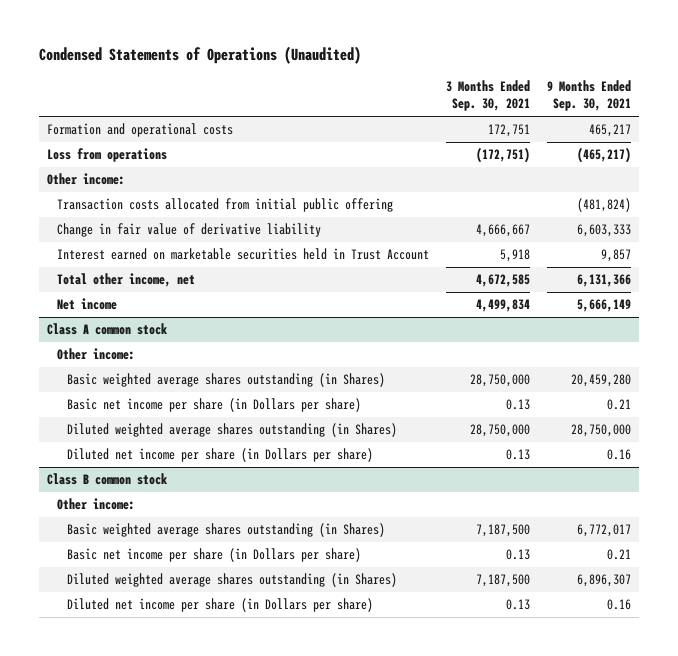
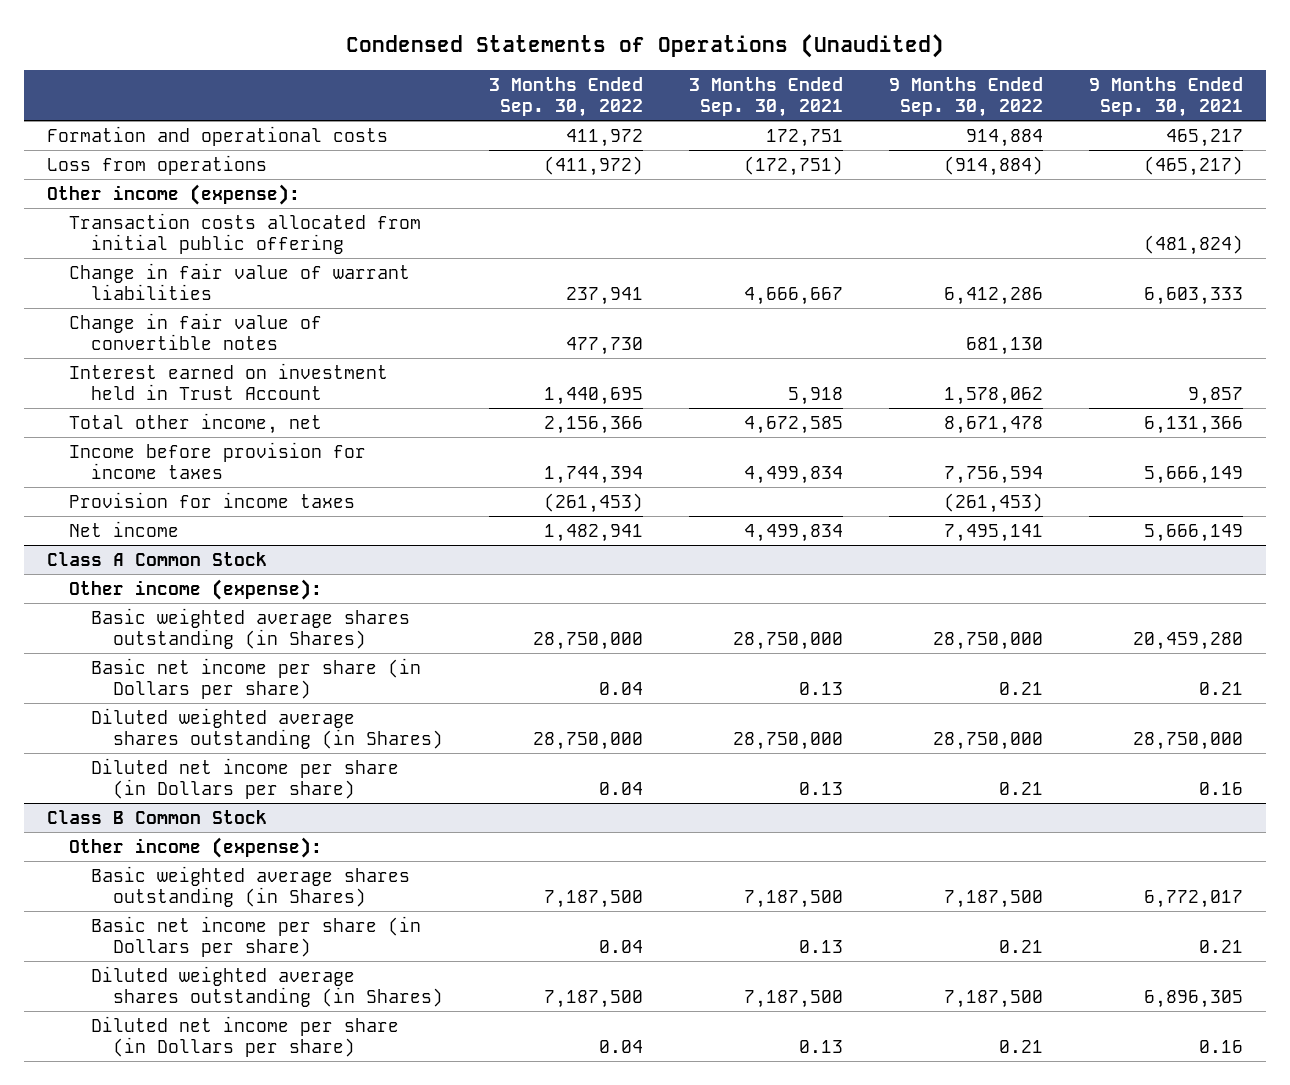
none -> [488,76,643,117] 3 Months Ended Sep. 30, 2022
none -> [889,76,1044,117] 9 Months Ended Sep. 30, 2022
[47,173,126,186] Other income: -> [46,183,300,205] Other income (expense):
[56,223,321,238] Change in fair value of derivative liability -> [68,262,410,300] Change in fair value of warrant liabilities
none -> [68,312,322,350] Change in fair value of convertible notes
[56,248,429,261] Interest earned on marketable securities held in Trust Account -> [68,362,388,400] Interest earned on investment held in Trust Account
none -> [68,441,366,479] Income before provision for income taxes
none -> [68,491,355,508] Provision for income taxes
[47,323,168,336] Class A common stock -> [46,551,267,566] Class A Common Stock
[56,348,135,361] Other income: -> [68,578,322,600] Other income (expense):
[47,473,168,486] Class B common stock -> [46,809,267,824] Class B Common Stock
[56,498,135,511] Other income: -> [68,836,322,858] Other income (expense):
[576,574,631,588] 6,896,307 -> [1144,989,1244,1008] 6,896,305

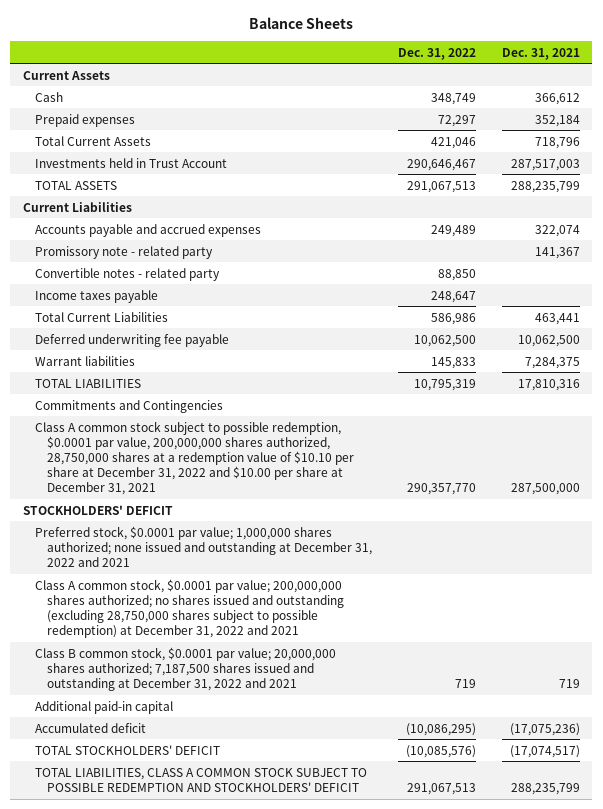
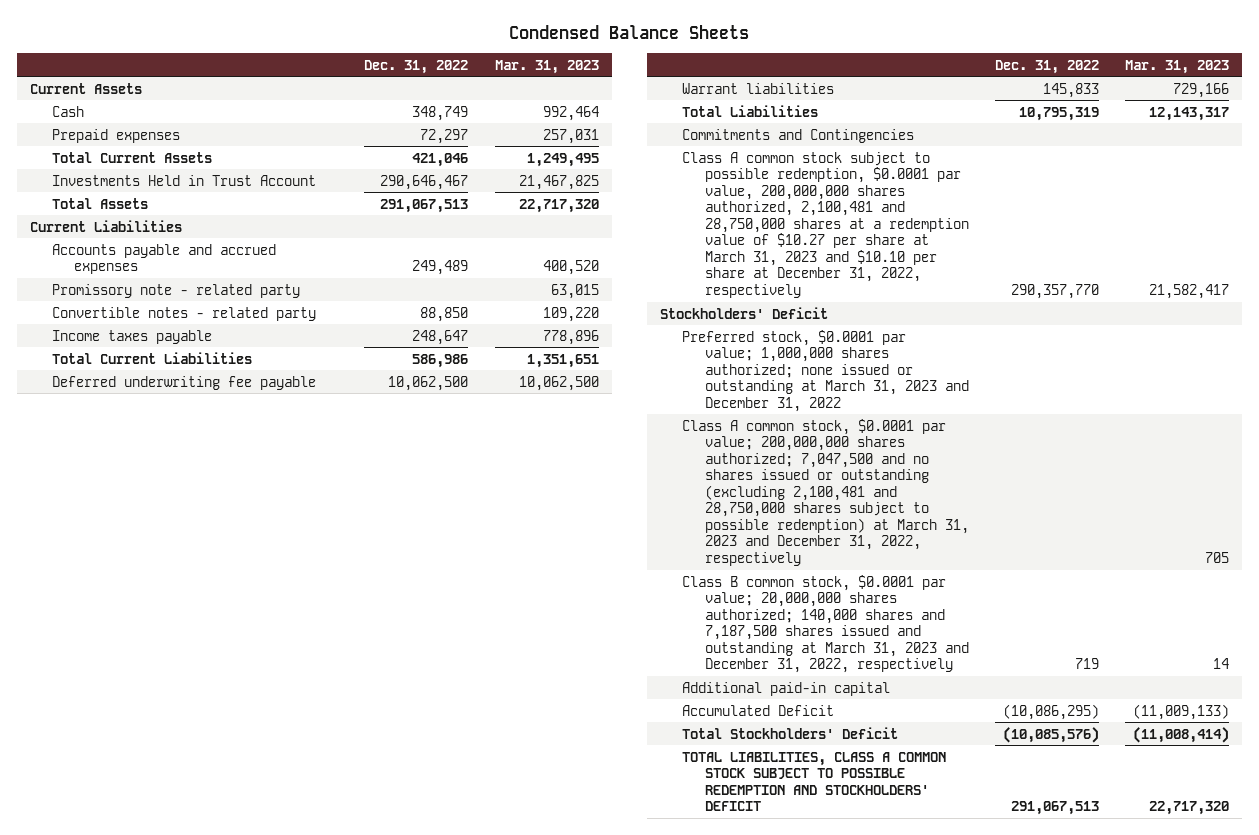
[249,16,354,29] Balance Sheets -> [509,24,750,39] Condensed Balance Sheets
[501,47,580,60] Dec. 31, 2021 -> none
none -> [494,59,599,74] Mar. 31, 2023
[35,157,228,168] Investments held in Trust Account -> [51,174,316,186] Investments Held in Trust Account
[35,180,118,190] TOTAL ASSETS -> [51,197,148,209] Total Assets
[35,378,142,388] TOTAL LIABILITIES -> [682,104,819,117] Total Liabilities
[35,420,355,496] Class A common stock subject to possible redemption, $0.0001 par value, 200,000,000 shares authorized, 28,750,000 shares at a redemption value of $10.10 per share at December 31, 2022 and $10.00 per share at December 31, 2021 -> [682,151,969,298] Class A common stock subject to possible redemption, $0.0001 par value, 200,000,000 shares authorized, 2,100,481 and 28,750,000 shares at a redemption value of $10.27 per share at March 31, 2023 and $10.10 per share at December 31, 2022, respectively
[23,504,174,515] STOCKHOLDERS' DEFICIT -> [660,306,829,319] Stockholders' Deficit
[35,525,373,567] Preferred stock, $0.0001 par value; 1,000,000 shares authorized; none issued and outstanding at December 31, 2022 and 2021 -> [682,329,969,412] Preferred stock, $0.0001 par value; 1,000,000 shares authorized; none issued or outstanding at March 31, 2023 and December 31, 2022
[35,578,345,639] Class A common stock, $0.0001 par value; 200,000,000 shares authorized; no shares issued and outstanding (excluding 28,750,000 shares subject to possible redemption) at December 31, 2022 and 2021 -> [682,418,969,566] Class A common stock, $0.0001 par value; 200,000,000 shares authorized; 7,047,500 and no shares issued or outstanding (excluding 2,100,481 and 28,750,000 shares subject to possible redemption) at March 31, 2023 and December 31, 2022, respectively
[35,646,337,691] Class B common stock, $0.0001 par value; 20,000,000 shares authorized; 7,187,500 shares issued and outstanding at December 31, 2022 and 2021 -> [682,574,969,674] Class B common stock, $0.0001 par value; 20,000,000 shares authorized; 140,000 shares and 7,187,500 shares issued and outstanding at March 31, 2023 and December 31, 2022, respectively
[35,722,147,733] Accumulated deficit -> [682,704,835,716] Accumulated Deficit
[35,744,221,755] TOTAL STOCKHOLDERS' DEFICIT -> [682,726,899,739] Total Stockholders' Deficit

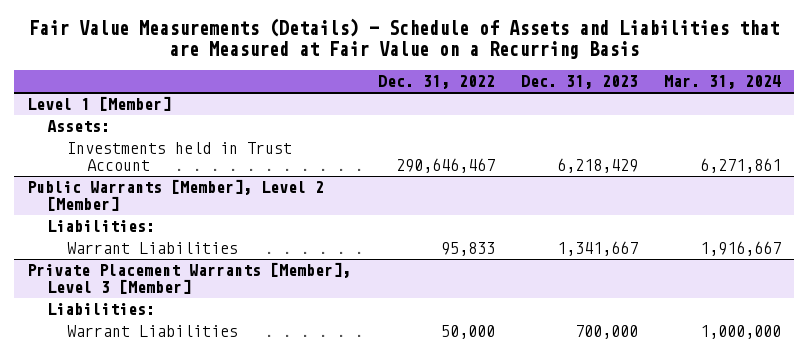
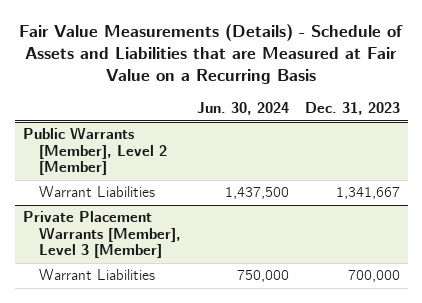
[377,75,495,90] Dec. 31, 2022 -> none
[663,75,781,90] Mar. 31, 2024 -> none
none -> [196,102,289,116] Jun. 30, 2024
[27,96,172,112] Level 1 [Member] -> none
[47,120,111,133] Assets: -> none
[67,142,293,172] Investments held in Trust Account -> none
[47,220,156,233] Liabilities: -> none
[47,303,156,316] Liabilities: -> none

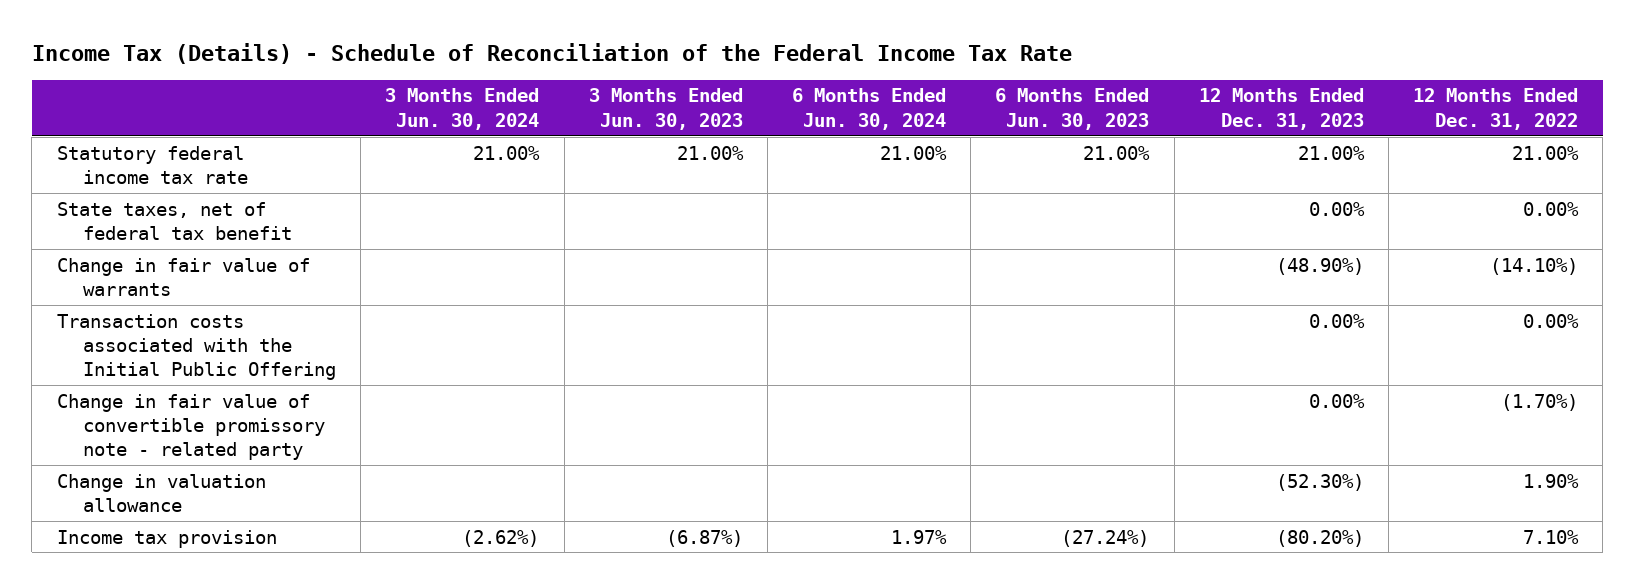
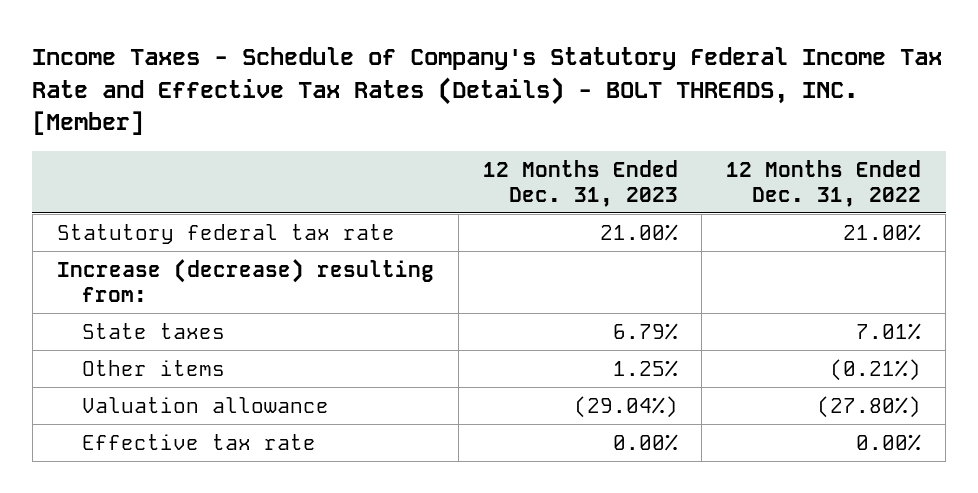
[31,43,1072,65] Income Tax (Details) - Schedule of Reconciliation of the Federal Income Tax Rate -> [32,46,943,136] Income Taxes - Schedule of Company's Statutory Federal Income Tax Rate and Effective Tax Rates (Details) - BOLT THREADS, INC. [Member]
[385,88,540,130] 3 Months Ended Jun. 30, 2024 -> none
[588,88,743,130] 3 Months Ended Jun. 30, 2023 -> none
[792,88,947,130] 6 Months Ended Jun. 30, 2024 -> none
[995,88,1150,130] 6 Months Ended Jun. 30, 2023 -> none
[56,257,310,296] Change in fair value of warrants -> none
[56,313,336,381] Transaction costs associated with the Initial Public Offering -> none
[56,393,325,461] Change in fair value of convertible promissory note - related party -> none
[56,145,248,184] Statutory federal income tax rate -> [56,223,395,244] Statutory federal tax rate
none -> [56,258,434,302] Increase (decrease) resulting from:
[56,201,292,240] State taxes, net of federal tax benefit -> [82,322,226,339] State taxes
[1308,201,1365,216] 0.00% -> [612,322,678,340] 6.79%
[1523,201,1580,216] 0.00% -> [856,322,922,340] 7.01%
none -> [82,359,226,376] Other items
[56,473,266,512] Change in valuation allowance -> [82,396,330,413] Valuation allowance
[1275,473,1364,491] (52.30%) -> [573,395,678,418] (29.04%)
[1523,473,1580,488] 1.90% -> [817,395,922,418] (27.80%)
[56,529,277,548] Income tax provision -> [82,433,317,450] Effective tax rate
[1275,529,1364,547] (80.20%) -> [612,433,678,451] 0.00%
[1523,529,1580,544] 7.10% -> [856,433,922,451] 0.00%

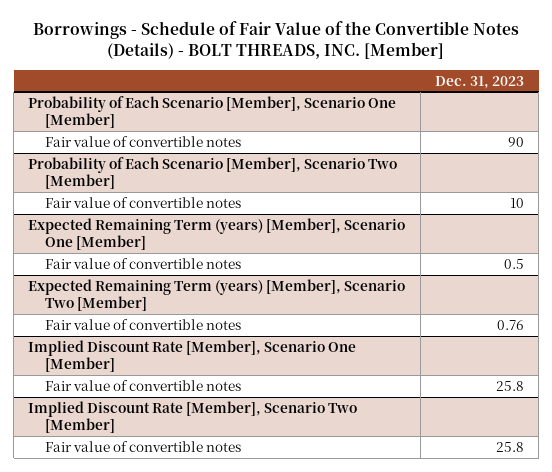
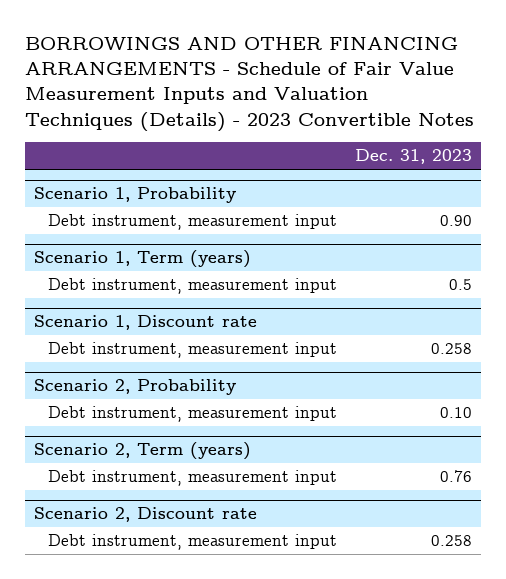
[33,20,520,60] Borrowings - Schedule of Fair Value of the Convertible Notes (Details) - BOLT THREADS, INC. [Member] -> [24,36,474,132] BORROWINGS AND OTHER FINANCING ARRANGEMENTS - Schedule of Fair Value Measurement Inputs and Valuation Techniques (Details) - 2023 Convertible Notes
[28,95,397,129] Probability of Each Scenario [Member], Scenario One [Member] -> none
[45,135,242,147] Fair value of convertible notes -> none
[28,156,398,190] Probability of Each Scenario [Member], Scenario Two [Member] -> none
[45,196,242,208] Fair value of convertible notes -> none
[28,217,406,251] Expected Remaining Term (years) [Member], Scenario One [Member] -> none
[45,257,242,269] Fair value of convertible notes -> none
[28,278,406,312] Expected Remaining Term (years) [Member], Scenario Two [Member] -> none
[45,318,242,330] Fair value of convertible notes -> none
[28,339,357,373] Implied Discount Rate [Member], Scenario One [Member] -> none
[45,379,242,391] Fair value of convertible notes -> none
[28,400,358,434] Implied Discount Rate [Member], Scenario Two [Member] -> none
[45,440,242,452] Fair value of convertible notes -> none
none -> [33,187,236,204] Scenario 1, Probability
none -> [47,214,337,231] Debt instrument, measurement input
none -> [33,250,251,269] Scenario 1, Term (years)
none -> [47,278,337,295] Debt instrument, measurement input
none -> [33,315,257,331] Scenario 1, Discount rate
none -> [47,342,337,359] Debt instrument, measurement input
none -> [33,379,236,396] Scenario 2, Probability
none -> [47,406,337,423] Debt instrument, measurement input
none -> [33,442,251,461] Scenario 2, Term (years)
none -> [47,470,337,487] Debt instrument, measurement input
none -> [33,507,257,523] Scenario 2, Discount rate
none -> [47,534,337,551] Debt instrument, measurement input

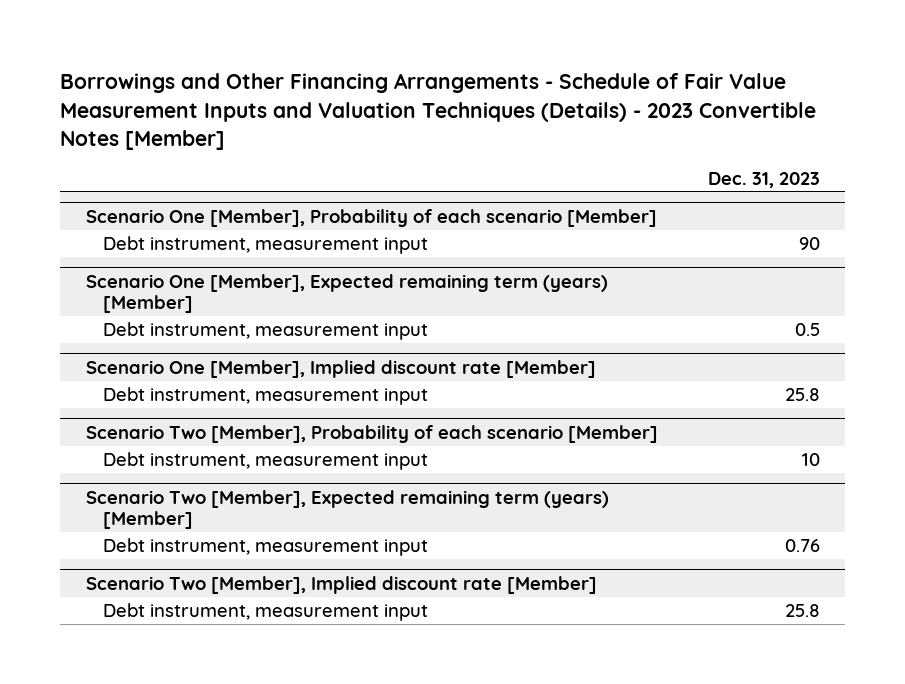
[24,36,474,132] BORROWINGS AND OTHER FINANCING ARRANGEMENTS - Schedule of Fair Value Measurement Inputs and Valuation Techniques (Details) - 2023 Convertible Notes -> [60,73,817,151] Borrowings and Other Financing Arrangements - Schedule of Fair Value Measurement Inputs and Valuation Techniques (Details) - 2023 Convertible Notes [Member]
[33,187,236,204] Scenario 1, Probability -> none
[33,250,251,269] Scenario 1, Term (years) -> none
none -> [85,208,657,227] Scenario One [Member], Probability of each scenario [Member]
[440,215,473,227] 0.90 -> [798,236,820,250] 90
none -> [85,273,608,313] Scenario One [Member], Expected remaining term (years) [Member]
[33,315,257,331] Scenario 1, Discount rate -> none
[33,379,236,396] Scenario 2, Probability -> none
[33,442,251,461] Scenario 2, Term (years) -> none
none -> [85,359,596,378] Scenario One [Member], Implied discount rate [Member]
[431,343,473,355] 0.258 -> [784,387,820,401] 25.8
none -> [85,424,658,443] Scenario Two [Member], Probability of each scenario [Member]
[440,407,473,419] 0.10 -> [801,452,820,466] 10
none -> [85,489,609,529] Scenario Two [Member], Expected remaining term (years) [Member]
[33,507,257,523] Scenario 2, Discount rate -> none
none -> [85,575,597,594] Scenario Two [Member], Implied discount rate [Member]
[431,535,473,547] 0.258 -> [784,603,820,617] 25.8

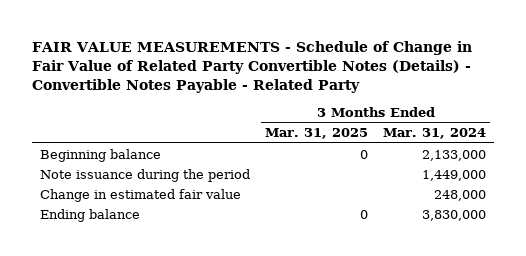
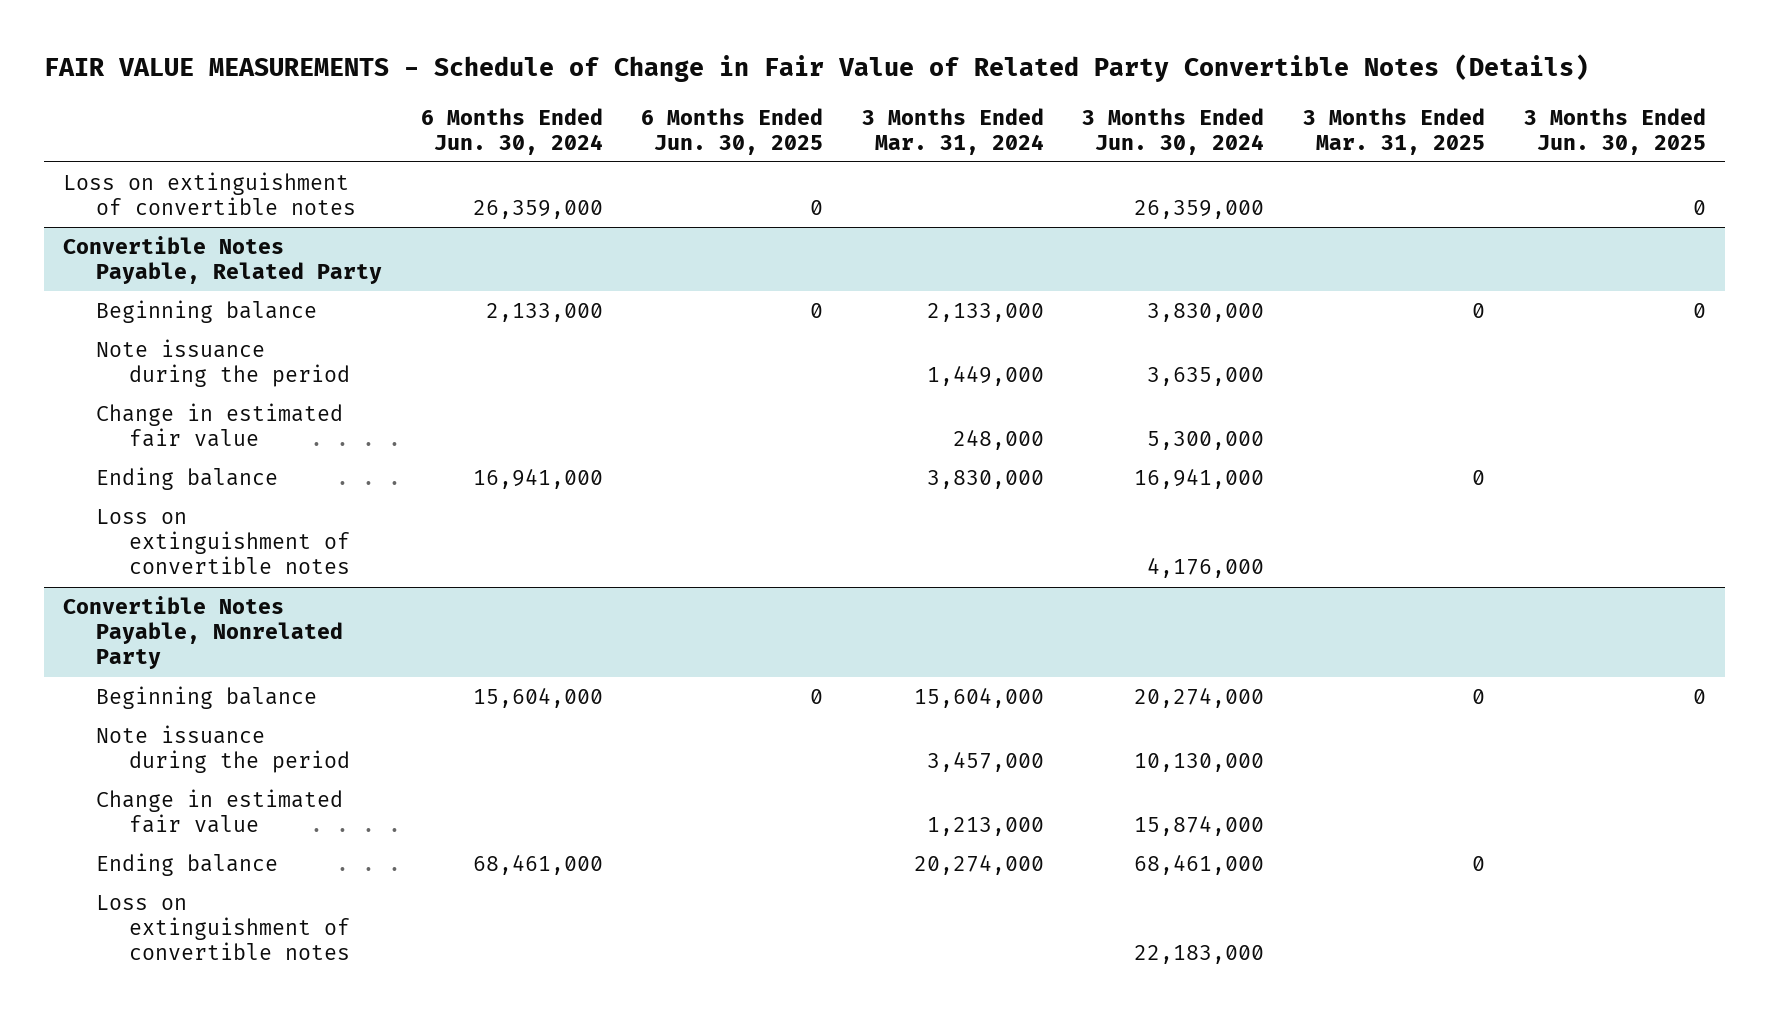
[32,40,473,94] FAIR VALUE MEASUREMENTS - Schedule of Change in Fair Value of Related Party Convertible Notes (Details) - Convertible Notes Payable - Related Party -> [43,54,1589,83] FAIR VALUE MEASUREMENTS - Schedule of Change in Fair Value of Related Party Convertible Notes (Details)
none -> [420,107,603,155] 6 Months Ended Jun. 30, 2024
none -> [641,107,824,155] 6 Months Ended Jun. 30, 2025
none -> [1082,107,1265,155] 3 Months Ended Jun. 30, 2024
none -> [1523,107,1706,155] 3 Months Ended Jun. 30, 2025
none -> [62,172,356,216] Loss on extinguishment of convertible notes
none -> [62,236,382,285] Convertible Notes Payable, Related Party
none -> [95,509,351,575] Loss on extinguishment of convertible notes
none -> [62,596,343,670] Convertible Notes Payable, Nonrelated Party
none -> [95,686,317,710] Beginning balance
none -> [95,725,351,774] Note issuance during the period
none -> [95,789,343,834] Change in estimated fair value
none -> [95,853,278,877] Ending balance
none -> [95,895,351,961] Loss on extinguishment of convertible notes

